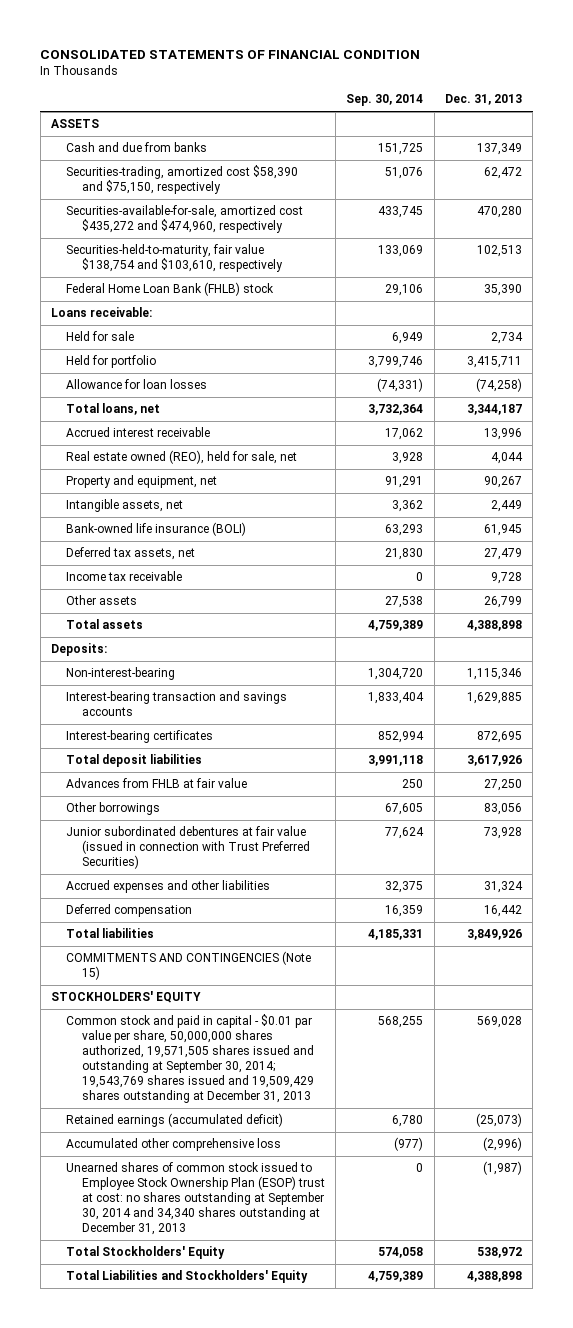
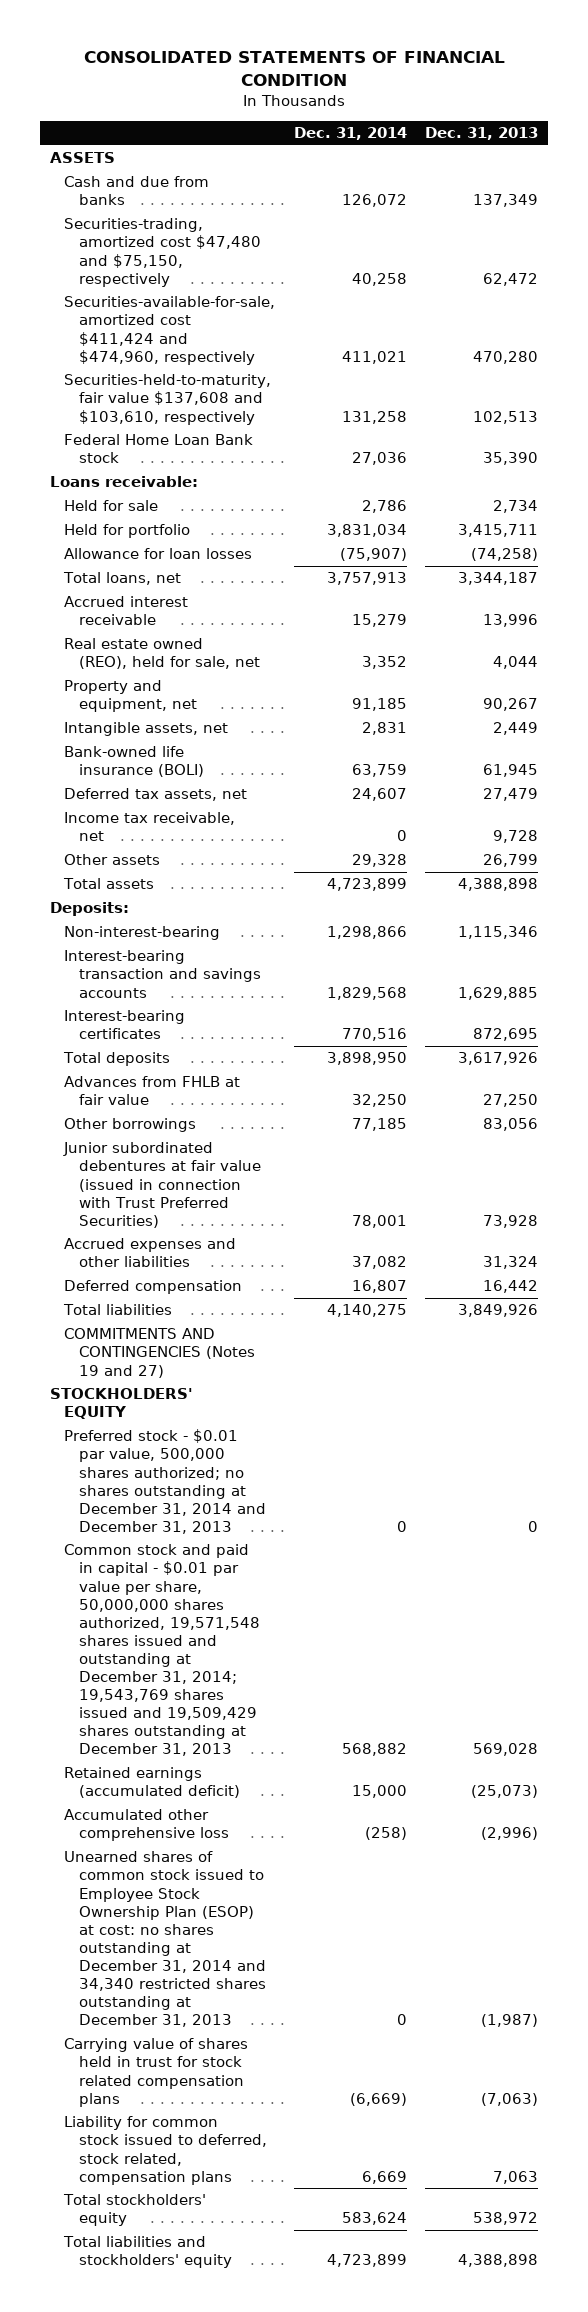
[346,94,424,107] Sep. 30, 2014 -> none
none -> [293,127,407,141] Dec. 31, 2014
[66,165,299,195] Securities-trading, amortized cost $58,390 and $75,150, respectively -> [64,218,261,287] Securities-trading, amortized cost $47,480 and $75,150, respectively
[66,205,304,234] Securities-available-for-sale, amortized cost $435,272 and $474,960, respectively -> [64,296,276,365] Securities-available-for-sale, amortized cost $411,424 and $474,960, respectively
[66,244,283,273] Securities-held-to-maturity, fair value $138,754 and $103,610, respectively -> [64,374,272,425] Securities-held-to-maturity, fair value $137,608 and $103,610, respectively
[66,282,275,297] Federal Home Loan Bank (FHLB) stock -> [64,434,254,464] Federal Home Loan Bank stock
[66,571,183,582] Income tax receivable -> [64,812,236,842] Income tax receivable, net
[66,754,203,768] Total deposit liabilities -> [63,1052,171,1067] Total deposits
[66,951,312,981] COMMITMENTS AND CONTINGENCIES (Note 15) -> [64,1328,255,1378] COMMITMENTS AND CONTINGENCIES (Notes 19 and 27)
none -> [64,1429,266,1534] Preferred stock - $0.01 par value, 500,000 shares authorized; no shares outstanding at December 31, 2014 and December 31, 2013
[66,1014,314,1103] Common stock and paid in capital - $0.01 par value per share, 50,000,000 shares authorized, 19,571,505 shares issued and outstanding at September 30, 2014; 19,543,769 shares issued and 19,509,429 shares outstanding at December 31, 2013 -> [64,1544,260,1757] Common stock and paid in capital - $0.01 par value per share, 50,000,000 shares authorized, 19,571,548 shares issued and outstanding at December 31, 2014; 19,543,769 shares issued and 19,509,429 shares outstanding at December 31, 2013
[66,1162,325,1235] Unearned shares of common stock issued to Employee Stock Ownership Plan (ESOP) trust at cost: no shares outstanding at September 30, 2014 and 34,340 shares outstanding at December 31, 2013 -> [64,1851,266,2028] Unearned shares of common stock issued to Employee Stock Ownership Plan (ESOP) at cost: no shares outstanding at December 31, 2014 and 34,340 restricted shares outstanding at December 31, 2013
none -> [64,2038,249,2107] Carrying value of shares held in trust for stock related compensation plans
none -> [64,2116,267,2185] Liability for common stock issued to deferred, stock related, compensation plans
[66,1246,226,1260] Total Stockholders' Equity -> [63,2194,207,2227] Total stockholders' equity
[66,1270,309,1284] Total Liabilities and Stockholders' Equity -> [63,2236,232,2269] Total liabilities and stockholders' equity

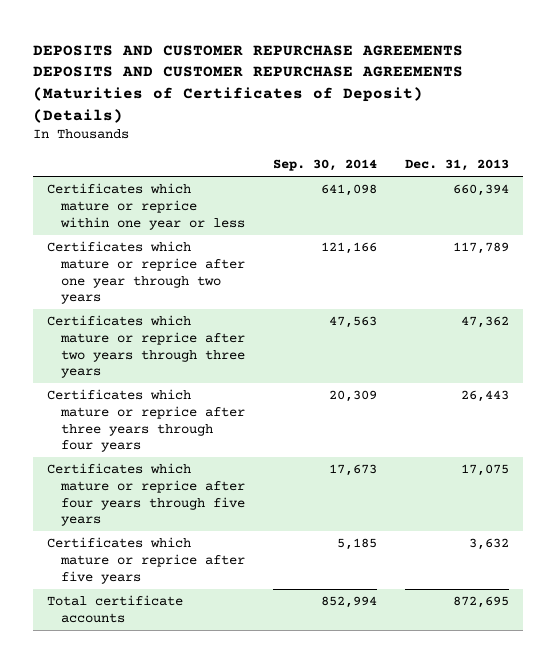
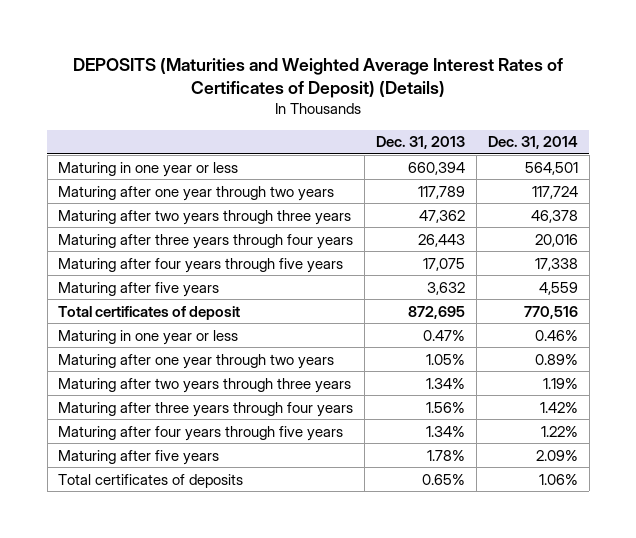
[33,44,464,123] DEPOSITS AND CUSTOMER REPURCHASE AGREEMENTS DEPOSITS AND CUSTOMER REPURCHASE AGREEMENTS (Maturities of Certificates of Deposit) (Details) -> [73,57,564,99] DEPOSITS (Maturities and Weighted Average Interest Rates of Certificates of Deposit) (Details)
[272,159,377,172] Sep. 30, 2014 -> none
none -> [487,136,578,150] Dec. 31, 2014
[47,183,246,230] Certificates which mature or reprice within one year or less -> [58,161,239,177] Maturing in one year or less
[47,241,246,305] Certificates which mature or reprice after one year through two years -> [58,185,335,201] Maturing after one year through two years
[47,315,246,379] Certificates which mature or reprice after two years through three years -> [58,209,352,225] Maturing after two years through three years
[47,389,246,453] Certificates which mature or reprice after three years through four years -> [58,233,354,249] Maturing after three years through four years
[47,463,246,527] Certificates which mature or reprice after four years through five years -> [58,257,344,273] Maturing after four years through five years
[47,537,246,584] Certificates which mature or reprice after five years -> [58,281,220,297] Maturing after five years
[47,595,184,623] Total certificate accounts -> [58,305,241,320] Total certificates of deposit
none -> [58,329,239,345] Maturing in one year or less
none -> [58,353,335,369] Maturing after one year through two years
none -> [58,377,352,393] Maturing after two years through three years
none -> [58,401,354,417] Maturing after three years through four years
none -> [58,425,344,441] Maturing after four years through five years
none -> [58,449,220,465] Maturing after five years
none -> [58,473,244,488] Total certificates of deposits

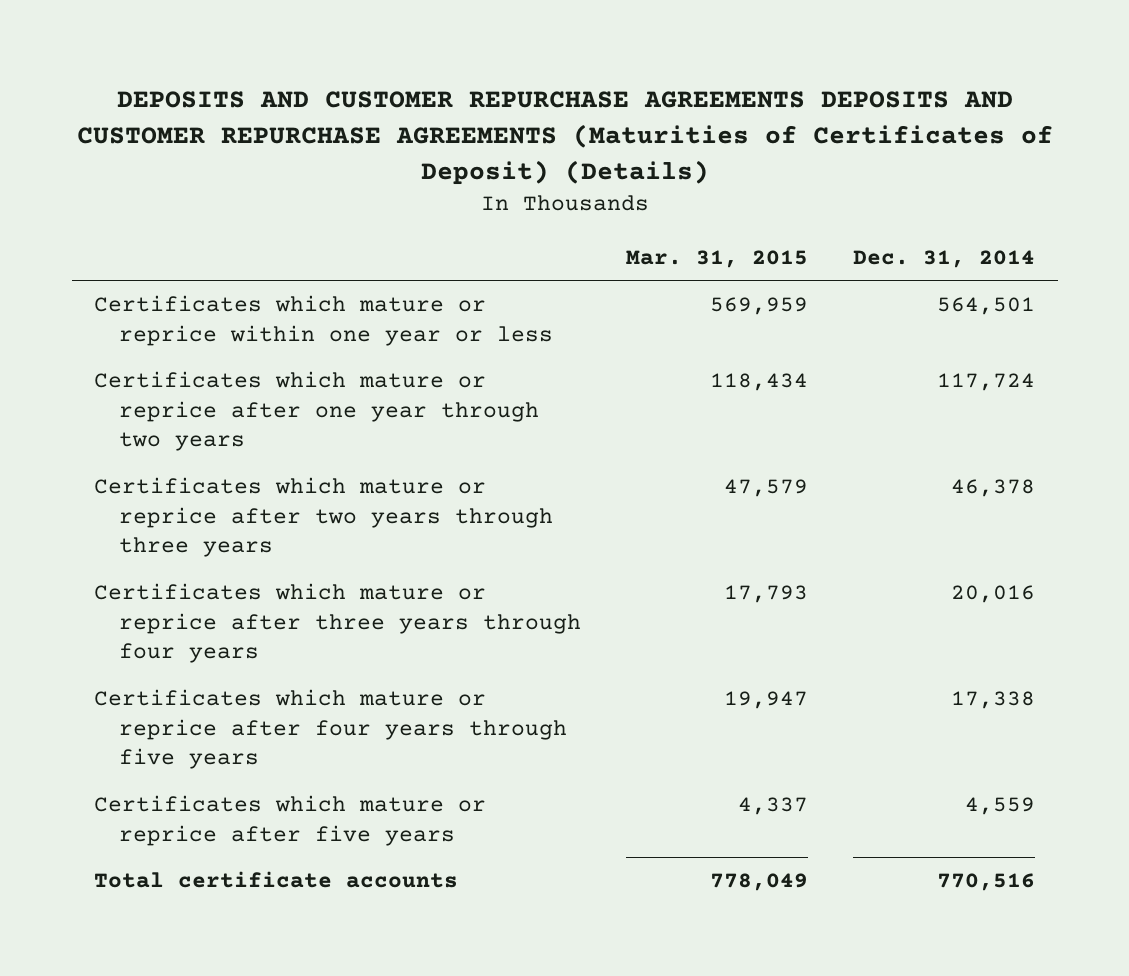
[73,57,564,99] DEPOSITS (Maturities and Weighted Average Interest Rates of Certificates of Deposit) (Details) -> [76,91,1053,186] DEPOSITS AND CUSTOMER REPURCHASE AGREEMENTS DEPOSITS AND CUSTOMER REPURCHASE AGREEMENTS (Maturities of Certificates of Deposit) (Details)
[376,136,466,150] Dec. 31, 2013 -> none
none -> [626,249,809,268] Mar. 31, 2015
[58,329,239,345] Maturing in one year or less -> none
[58,353,335,369] Maturing after one year through two years -> none
[58,377,352,393] Maturing after two years through three years -> none
[58,401,354,417] Maturing after three years through four years -> none
[58,425,344,441] Maturing after four years through five years -> none
[58,449,220,465] Maturing after five years -> none
[58,473,244,488] Total certificates of deposits -> none
[58,161,239,177] Maturing in one year or less -> [94,294,554,346] Certificates which mature or reprice within one year or less
[58,185,335,201] Maturing after one year through two years -> [94,370,540,452] Certificates which mature or reprice after one year through two years
[58,209,352,225] Maturing after two years through three years -> [94,476,554,558] Certificates which mature or reprice after two years through three years
[58,233,354,249] Maturing after three years through four years -> [94,582,582,664] Certificates which mature or reprice after three years through four years
[58,257,344,273] Maturing after four years through five years -> [94,688,568,770] Certificates which mature or reprice after four years through five years
[58,281,220,297] Maturing after five years -> [94,794,487,846] Certificates which mature or reprice after five years
[58,305,241,320] Total certificates of deposit -> [94,870,459,888] Total certificate accounts

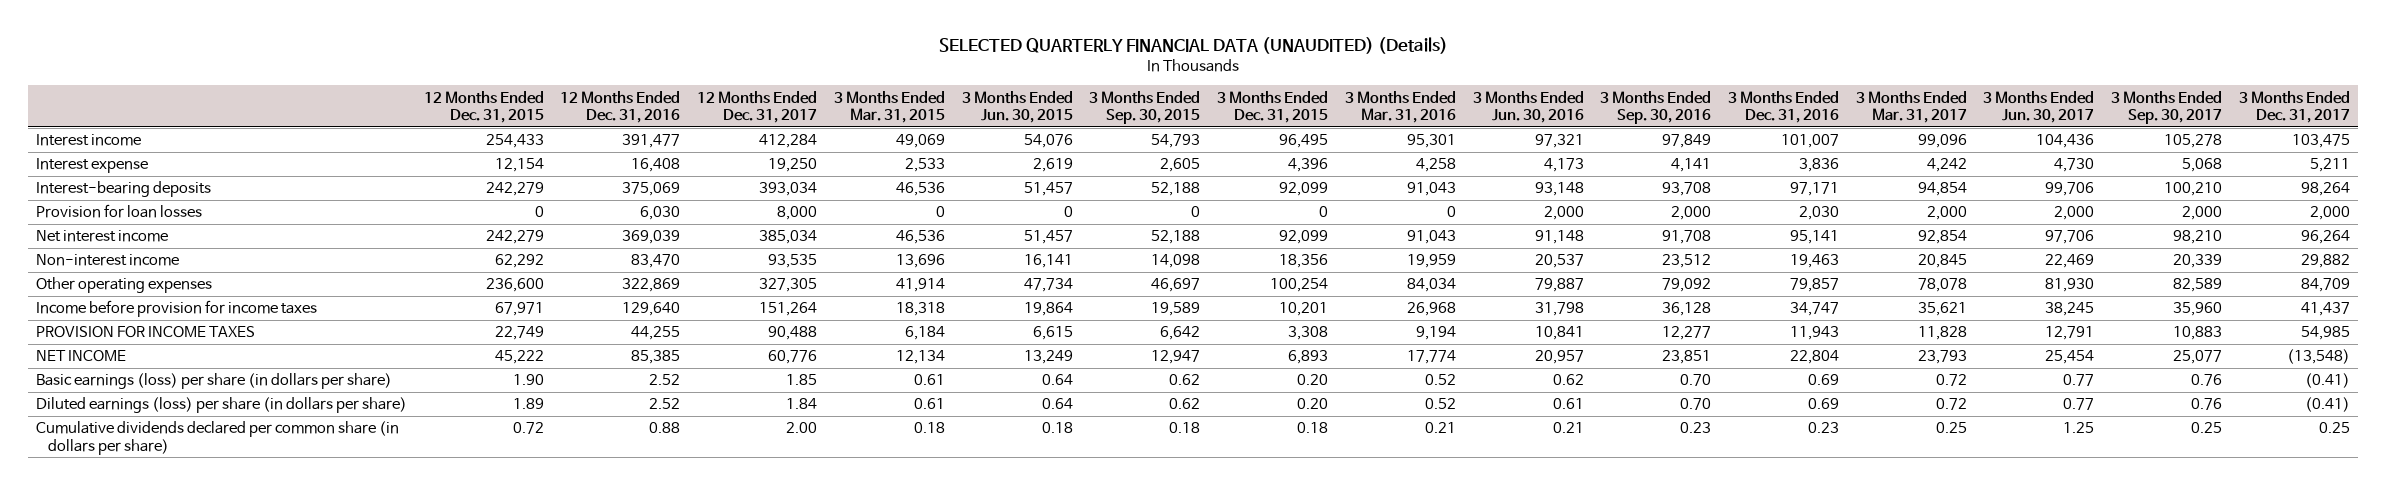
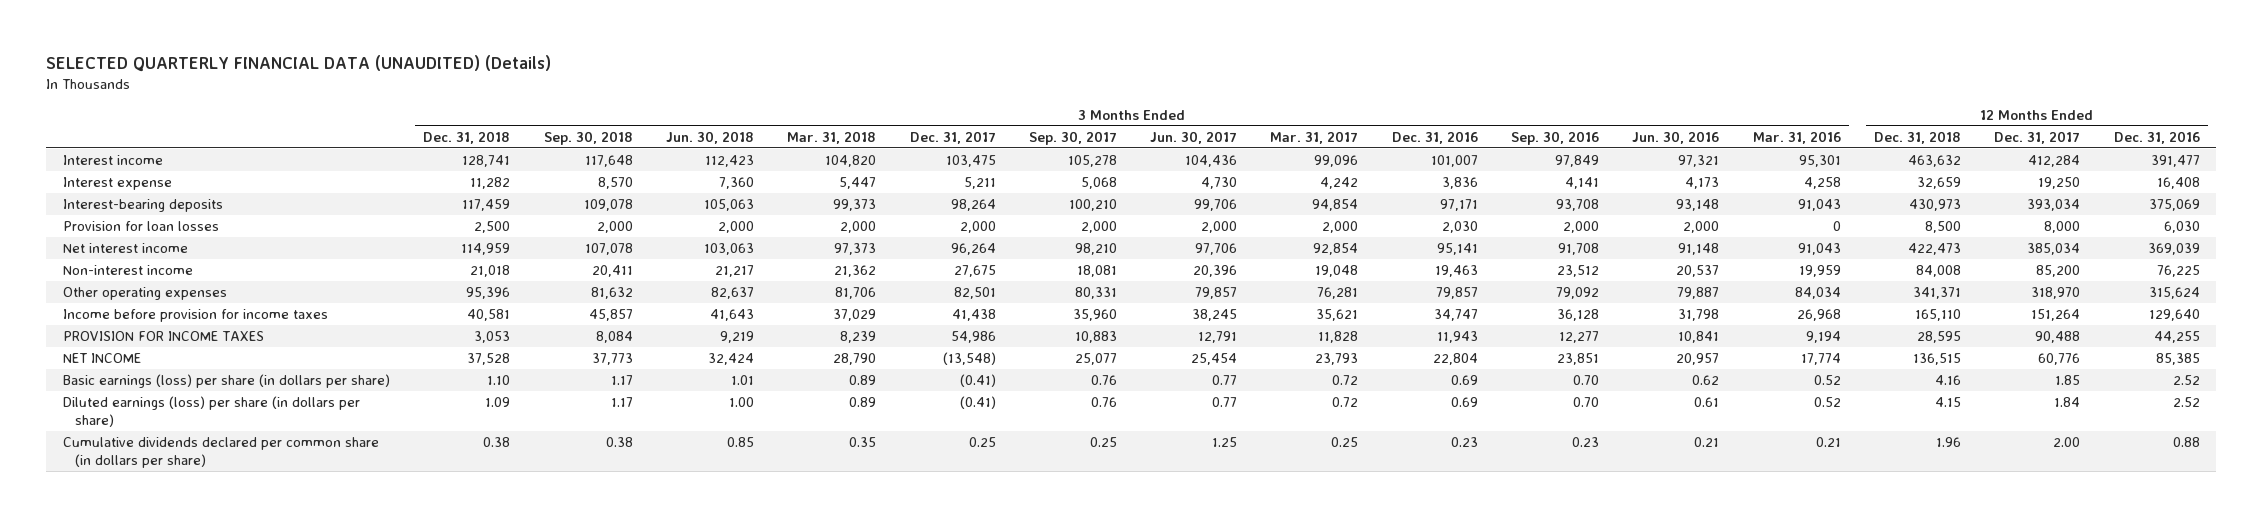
[423,90,544,123] 12 Months Ended Dec. 31, 2015 -> none
[833,90,945,123] 3 Months Ended Mar. 31, 2015 -> none
[961,90,1073,123] 3 Months Ended Jun. 30, 2015 -> none
[1089,90,1201,124] 3 Months Ended Sep. 30, 2015 -> none
[1217,90,1329,123] 3 Months Ended Dec. 31, 2015 -> none
none -> [423,130,511,144] Dec. 31, 2018
none -> [543,130,633,145] Sep. 30, 2018
none -> [665,130,754,144] Jun. 30, 2018
none -> [787,130,877,144] Mar. 31, 2018
none -> [1873,130,1961,144] Dec. 31, 2018
[631,254,681,269] 83,470 -> [2156,265,2200,278] 76,225
[768,254,818,269] 93,535 -> [2036,265,2081,278] 85,200
[1917,254,1967,269] 20,845 -> [1315,265,1359,278] 19,048
[2045,254,2095,269] 22,469 -> [1193,265,1238,278] 20,396
[2173,254,2223,269] 20,339 -> [1076,265,1117,278] 18,081
[2300,254,2350,269] 29,882 -> [953,265,996,278] 27,675
[622,278,681,293] 322,869 -> [2148,287,2200,300] 315,624
[759,278,818,293] 327,305 -> [2031,287,2081,300] 318,970
[1917,278,1967,293] 78,078 -> [1317,287,1359,300] 76,281
[2045,278,2095,293] 81,930 -> [1195,287,1238,300] 79,857
[2173,278,2223,293] 82,589 -> [1074,287,1117,300] 80,331
[2300,278,2350,293] 84,709 -> [953,287,996,300] 82,501
[2300,302,2350,317] 41,437 -> [951,309,996,322] 41,438
[2300,326,2350,341] 54,985 -> [950,331,996,344] 54,986

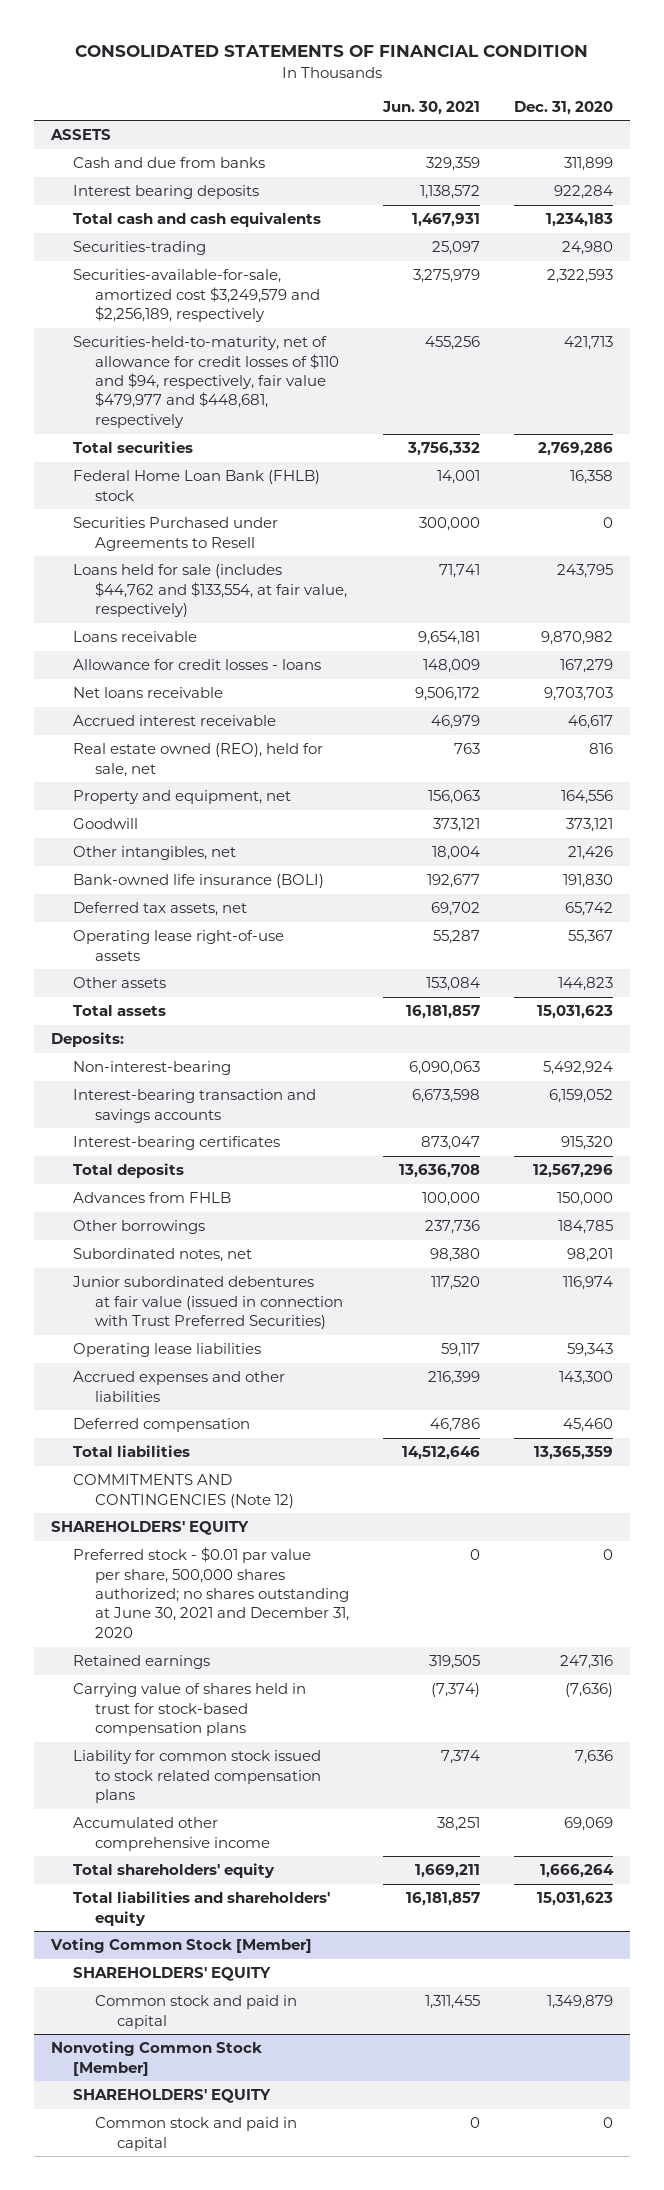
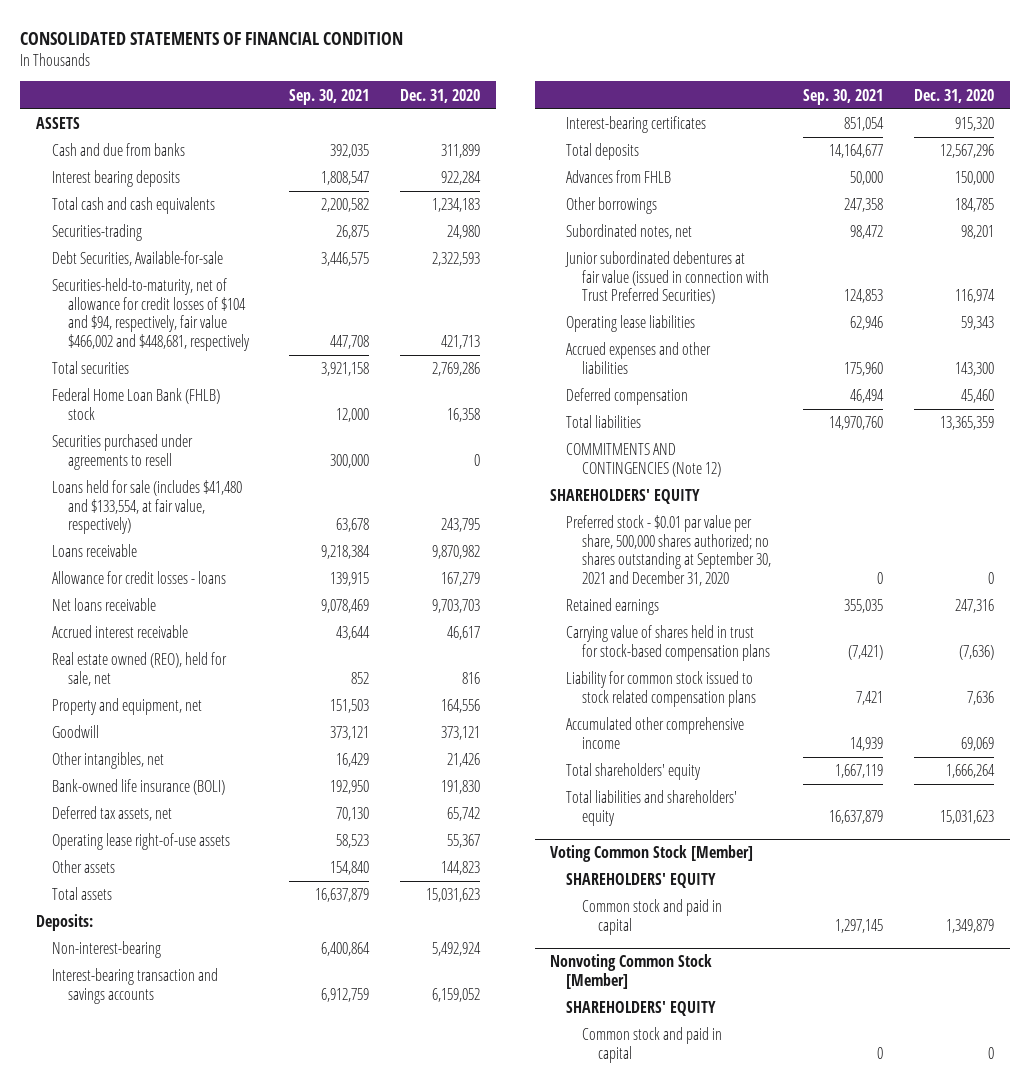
[381,100,480,115] Jun. 30, 2021 -> none
none -> [288,88,369,105] Sep. 30, 2021
[72,269,320,322] Securities-available-for-sale, amortized cost $3,249,579 and $2,256,189, respectively -> [52,251,224,267] Debt Securities, Available-for-sale
[72,336,339,428] Securities-held-to-maturity, net of allowance for credit losses of $110 and $94, respectively, fair value $479,977 and $448,681, respectively -> [52,278,251,351] Securities-held-to-maturity, net of allowance for credit losses of $104 and $94, respectively, fair value $466,002 and $448,681, respectively
[72,517,278,551] Securities Purchased under Agreements to Resell -> [52,434,194,470] Securities purchased under agreements to resell
[72,564,347,617] Loans held for sale (includes $44,762 and $133,554, at fair value, respectively) -> [52,480,243,535] Loans held for sale (includes $41,480 and $133,554, at fair value, respectively)
[72,1547,349,1638] Preferred stock - $0.01 par value per share, 500,000 shares authorized; no shares outstanding at June 30, 2021 and December 31, 2020 -> [566,515,772,586] Preferred stock - $0.01 par value per share, 500,000 shares authorized; no shares outstanding at September 30, 2021 and December 31, 2020

